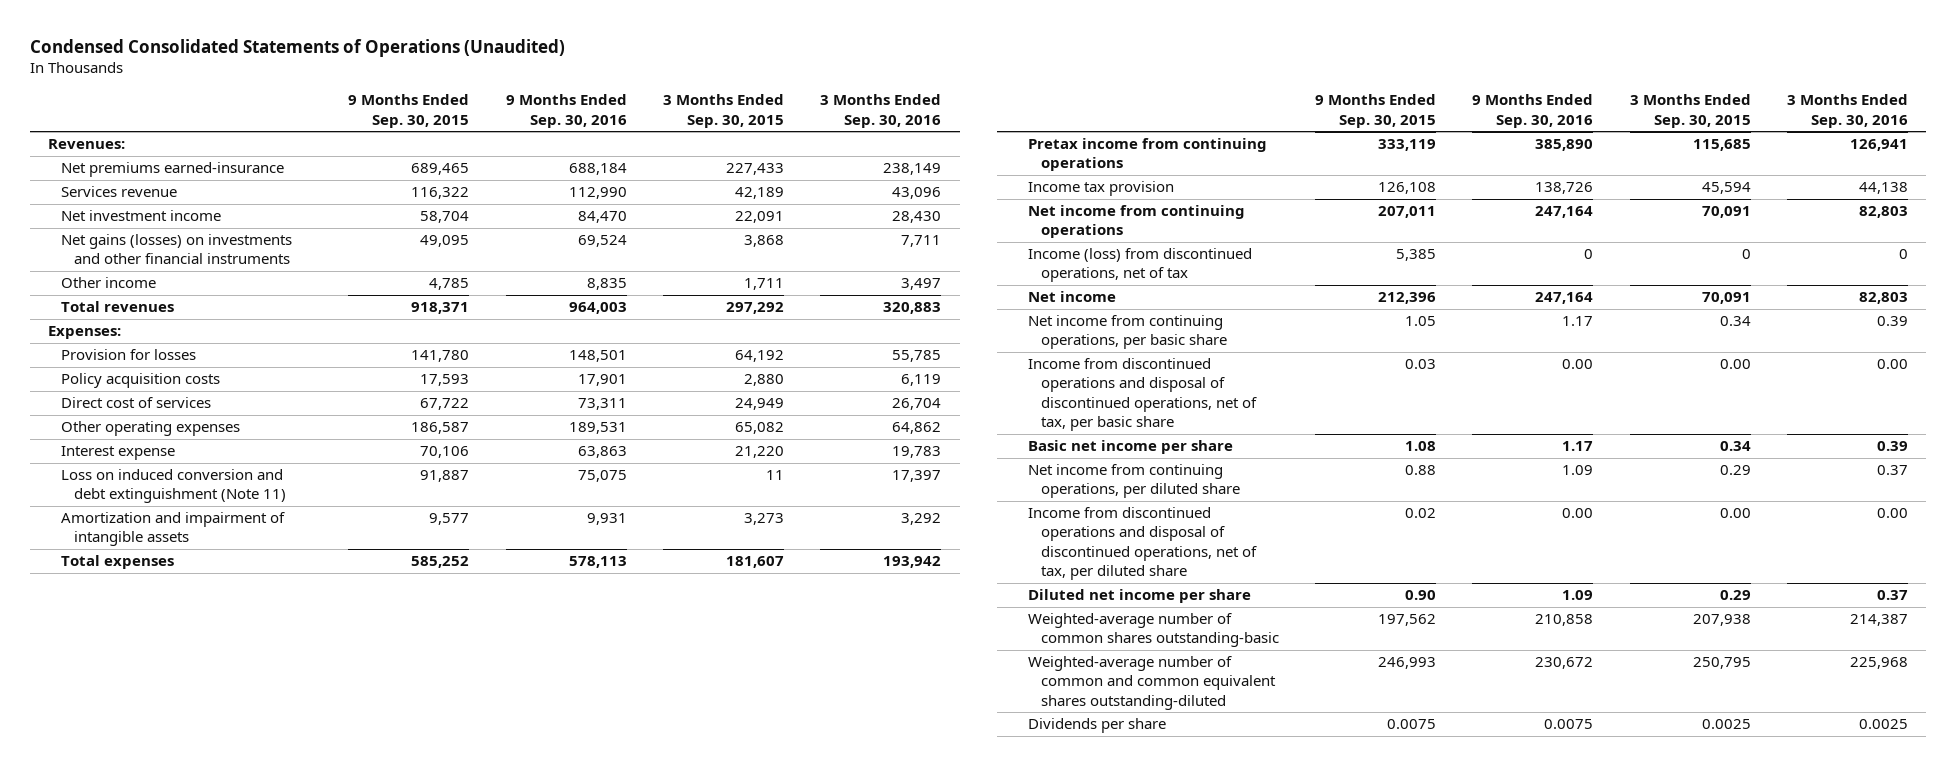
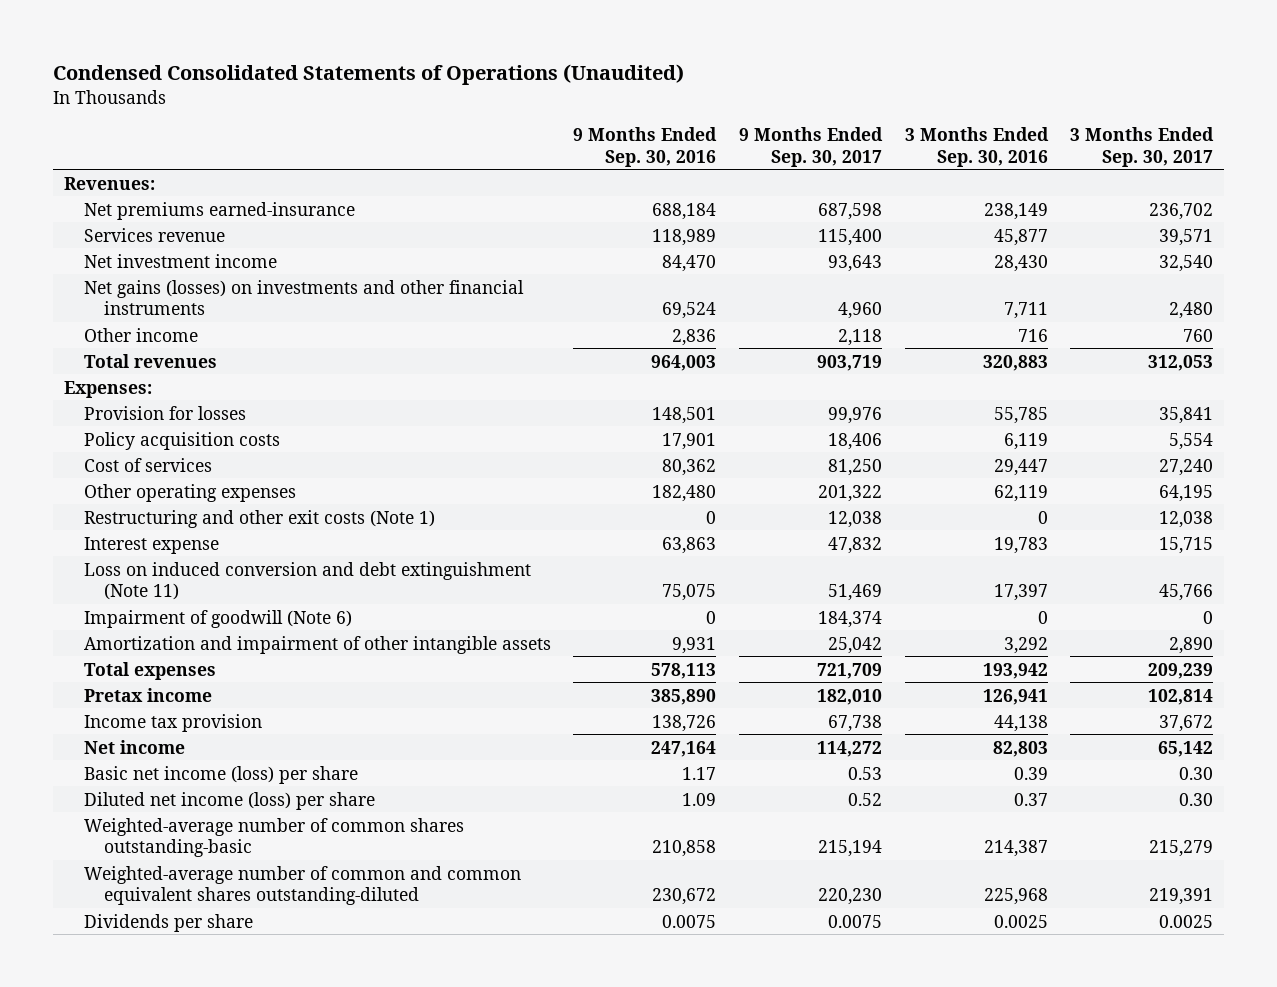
[348,94,470,128] 9 Months Ended Sep. 30, 2015 -> none
[662,94,784,128] 3 Months Ended Sep. 30, 2015 -> none
none -> [738,126,883,167] 9 Months Ended Sep. 30, 2017
none -> [1070,126,1215,167] 3 Months Ended Sep. 30, 2017
[568,187,627,200] 112,990 -> [652,228,717,246] 118,989
[892,187,942,200] 43,096 -> [993,228,1048,246] 45,877
[586,278,627,291] 8,835 -> [672,328,717,346] 2,836
[901,278,942,291] 3,497 -> [1017,328,1048,342] 716
[61,397,212,409] Direct cost of services -> [83,457,212,472] Cost of services
[577,398,627,411] 73,311 -> [662,458,717,476] 80,362
[892,398,942,411] 26,704 -> [993,458,1048,476] 29,447
[568,422,627,435] 189,531 -> [652,484,717,502] 182,480
[892,422,942,435] 64,862 -> [993,484,1048,502] 62,119
none -> [83,509,435,528] Restructuring and other exit costs (Note 1)
none -> [83,609,352,628] Impairment of goodwill (Note 6)
[61,512,286,547] Amortization and impairment of intangible assets -> [83,635,551,654] Amortization and impairment of other intangible assets
[1027,138,1267,172] Pretax income from continuing operations -> [83,687,212,702] Pretax income
[1027,205,1245,239] Net income from continuing operations -> none
[1027,248,1252,283] Income (loss) from discontinued operations, net of tax -> none
[1027,315,1227,350] Net income from continuing operations, per basic share -> none
[1027,358,1257,432] Income from discontinued operations and disposal of discontinued operations, net of tax, per basic share -> none
[1027,464,1240,499] Net income from continuing operations, per diluted share -> none
[1027,507,1257,581] Income from discontinued operations and disposal of discontinued operations, net of tax, per diluted share -> none
[1027,440,1233,455] Basic net income per share -> [83,765,358,784] Basic net income (loss) per share
[1027,589,1251,604] Diluted net income per share -> [83,791,375,810] Diluted net income (loss) per share

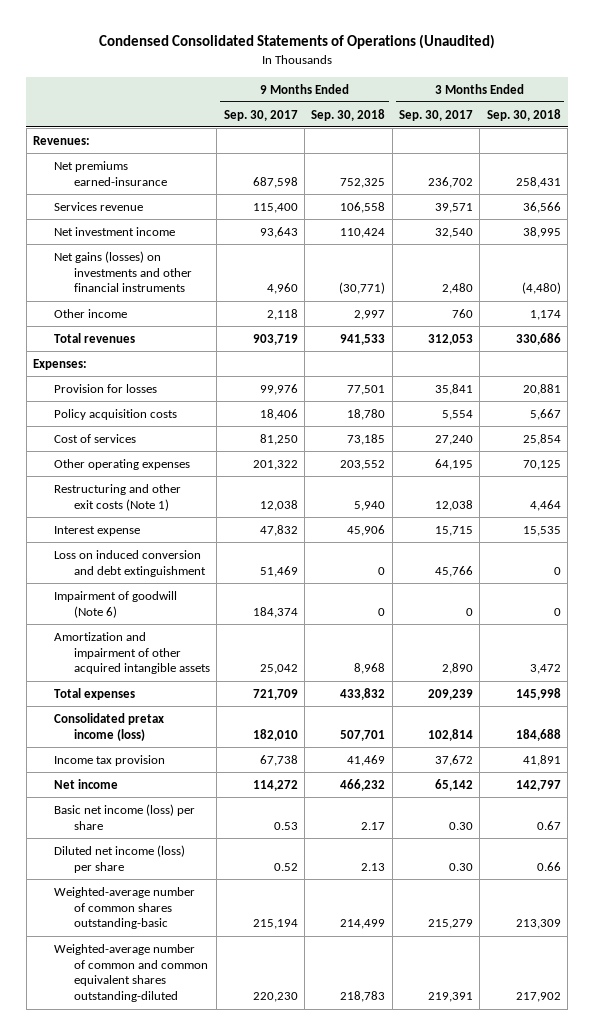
[573,126,718,167] 9 Months Ended Sep. 30, 2016 -> none
[904,126,1049,167] 3 Months Ended Sep. 30, 2016 -> none
none -> [311,108,386,121] Sep. 30, 2018
none -> [486,108,561,121] Sep. 30, 2018
[83,561,531,601] Loss on induced conversion and debt extinguishment (Note 11) -> [53,549,207,577] Loss on induced conversion and debt extinguishment
[83,635,551,654] Amortization and impairment of other intangible assets -> [53,631,211,675] Amortization and impairment of other acquired intangible assets
[83,687,212,702] Pretax income -> [53,712,164,741] Consolidated pretax income (loss)
[83,913,253,932] Dividends per share -> none

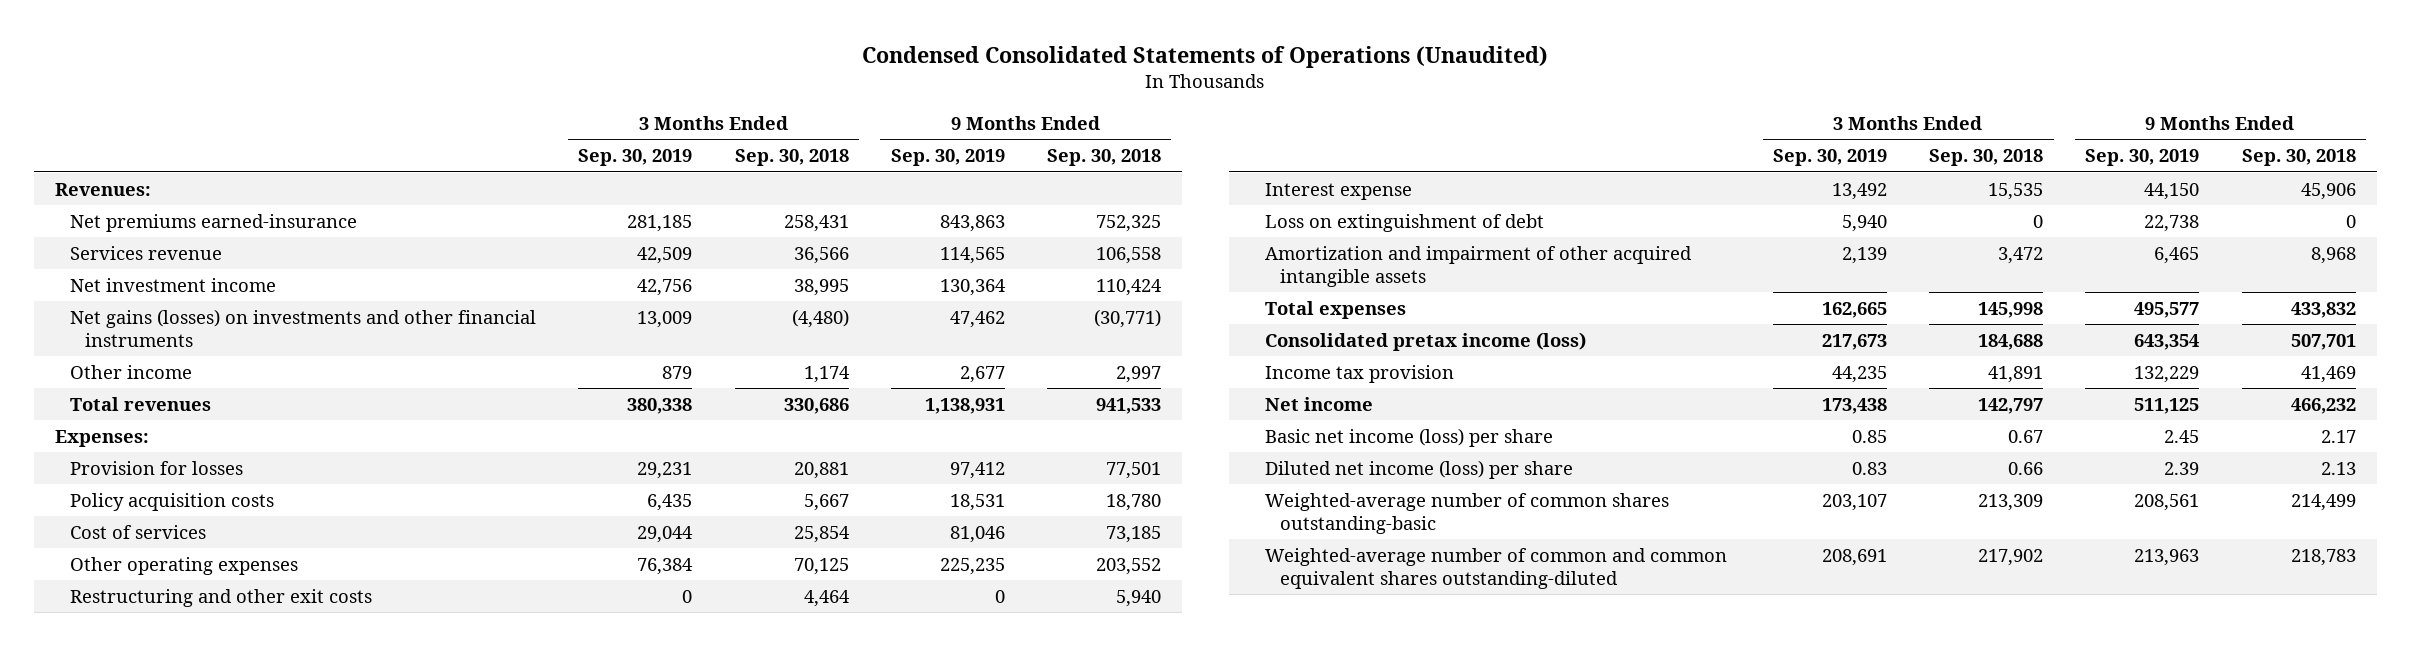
[223,109,298,121] Sep. 30, 2017 -> none
[399,109,474,121] Sep. 30, 2017 -> none
none -> [578,149,693,167] Sep. 30, 2019
none -> [890,149,1005,167] Sep. 30, 2019
[53,483,181,511] Restructuring and other exit costs (Note 1) -> [70,588,373,607] Restructuring and other exit costs
[53,590,177,618] Impairment of goodwill (Note 6) -> none
[53,549,207,577] Loss on induced conversion and debt extinguishment -> [1264,213,1544,232] Loss on extinguishment of debt

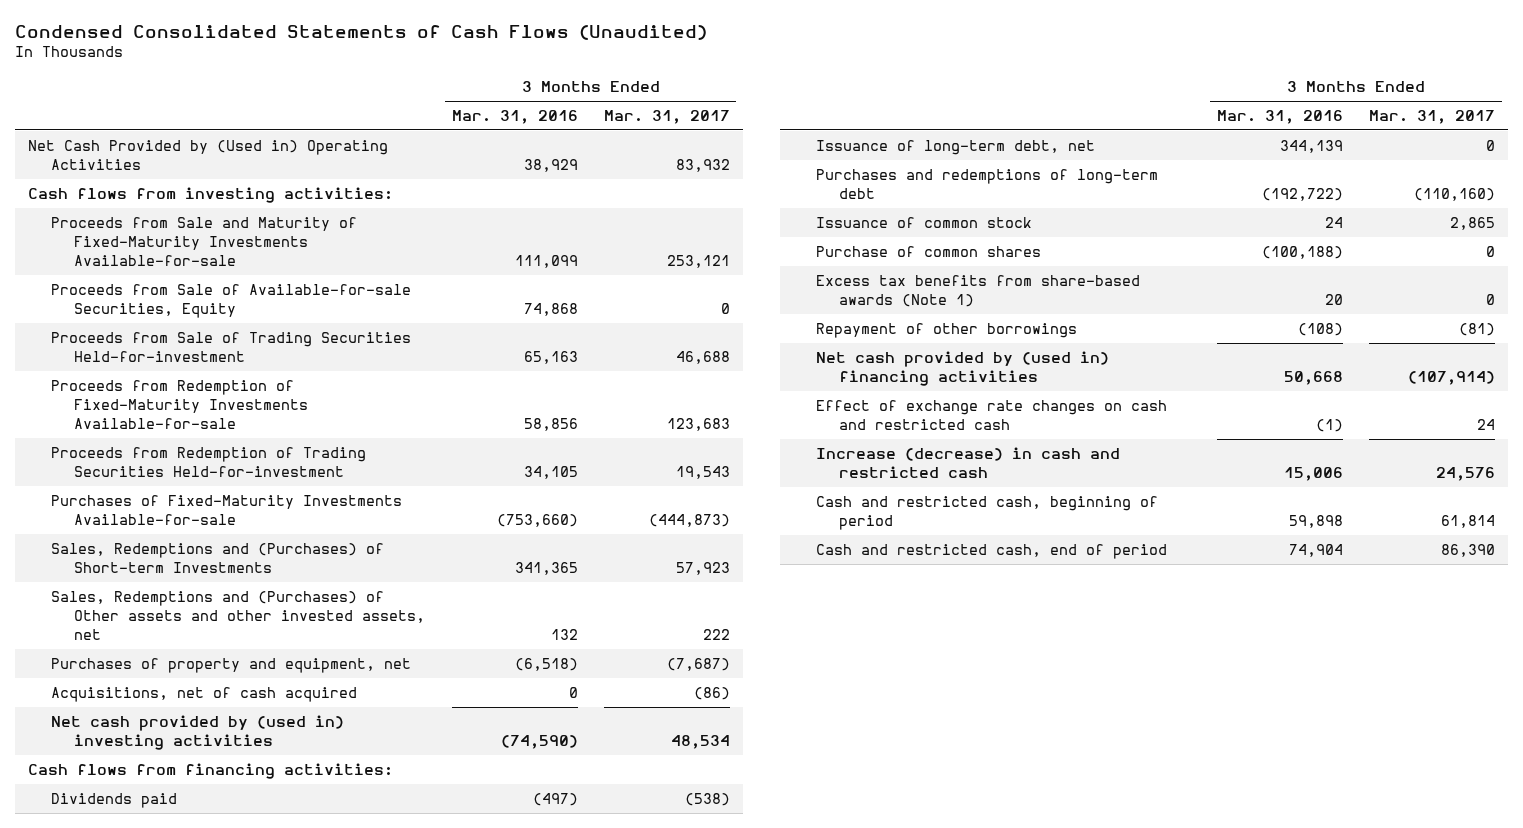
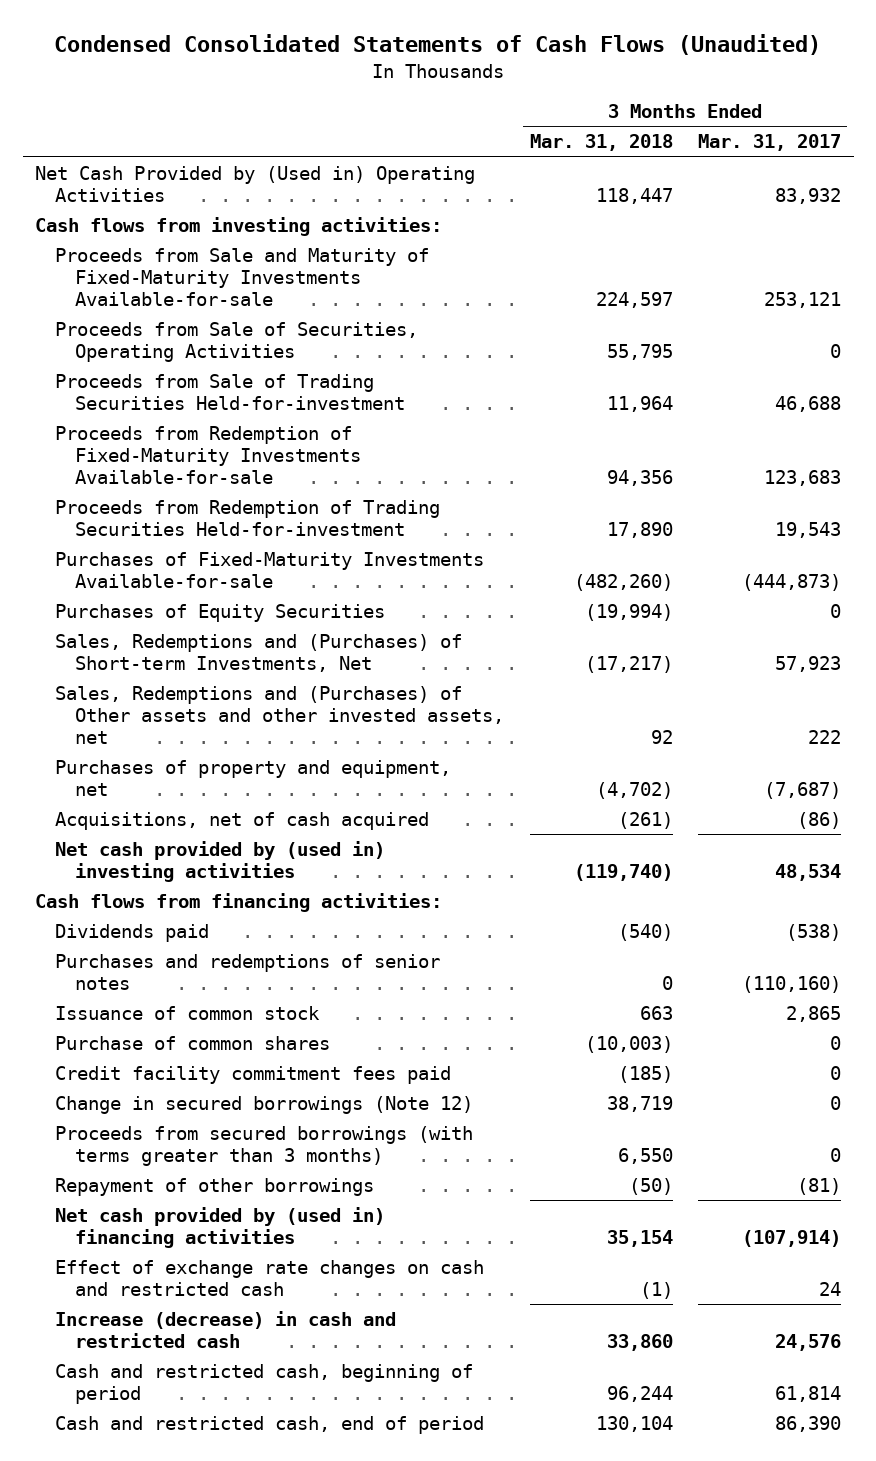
[451,110,578,125] Mar. 31, 2016 -> none
none -> [529,134,673,152] Mar. 31, 2018
[51,284,412,318] Proceeds from Sale of Available-for-sale Securities, Equity -> [55,321,419,363] Proceeds from Sale of Securities, Operating Activities
none -> [55,603,386,622] Purchases of Equity Securities
[51,543,385,573] Sales, Redemptions and (Purchases) of Short-term Investments -> [55,633,463,673] Sales, Redemptions and (Purchases) of Short-term Investments, Net
[816,140,1096,156] Issuance of long-term debt, net -> none
[816,169,1159,199] Purchases and redemptions of long-term debt -> [55,953,441,991] Purchases and redemptions of senior notes
[816,275,1141,307] Excess tax benefits from share-based awards (Note 1) -> none
none -> [55,1065,452,1084] Credit facility commitment fees paid
none -> [55,1095,474,1114] Change in secured borrowings (Note 12)
none -> [55,1125,474,1167] Proceeds from secured borrowings (with terms greater than 3 months)

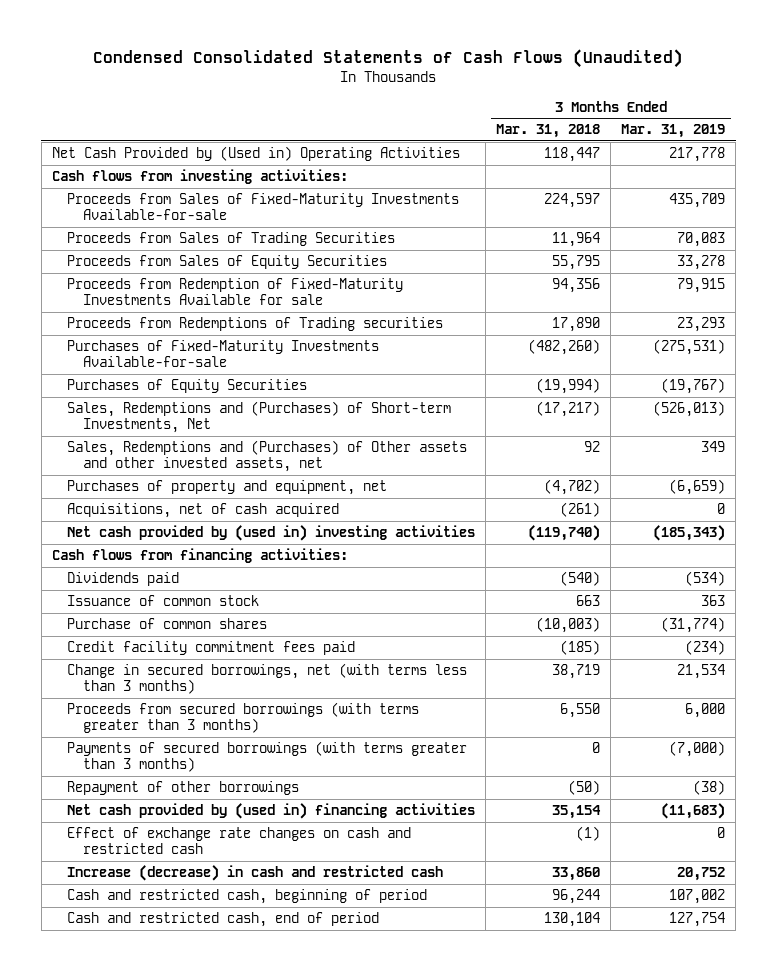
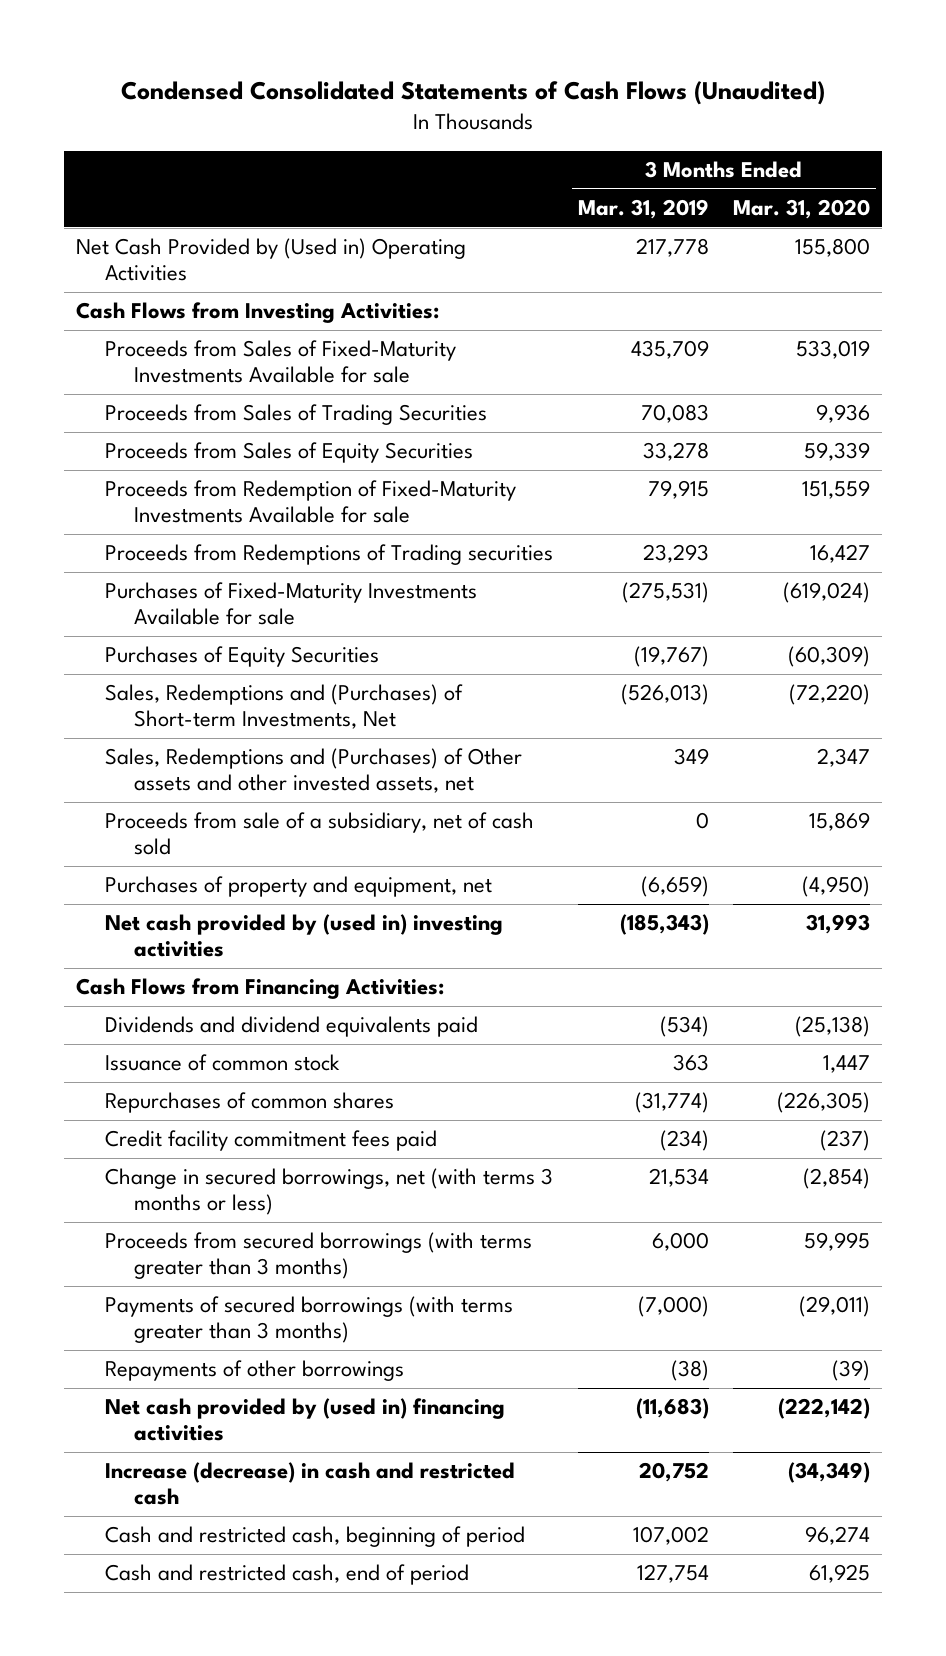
[496,124,601,139] Mar. 31, 2018 -> none
none -> [733,199,871,220] Mar. 31, 2020
[51,169,348,185] Cash flows from investing activities: -> [76,302,440,324] Cash Flows from Investing Activities:
[67,193,460,221] Proceeds from Sales of Fixed-Maturity Investments Available-for-sale -> [105,340,457,384] Proceeds from Sales of Fixed-Maturity Investments Available for sale
[67,340,380,368] Purchases of Fixed-Maturity Investments Available-for-sale -> [105,582,478,626] Purchases of Fixed-Maturity Investments Available for sale
none -> [105,812,535,856] Proceeds from sale of a subsidiary, net of cash sold
[67,503,340,519] Acquisitions, net of cash acquired -> none
[51,548,348,564] Cash flows from financing activities: -> [76,978,445,1000] Cash Flows from Financing Activities:
[67,572,180,587] Dividends paid -> [105,1016,479,1038] Dividends and dividend equivalents paid
[67,618,268,630] Purchase of common shares -> [105,1092,395,1114] Repurchases of common shares
[67,663,468,695] Change in secured borrowings, net (with terms less than 3 months) -> [105,1168,554,1216] Change in secured borrowings, net (with terms 3 months or less)
[67,781,300,796] Repayment of other borrowings -> [105,1360,405,1382] Repayments of other borrowings
[67,827,412,855] Effect of exchange rate changes on cash and restricted cash -> none

